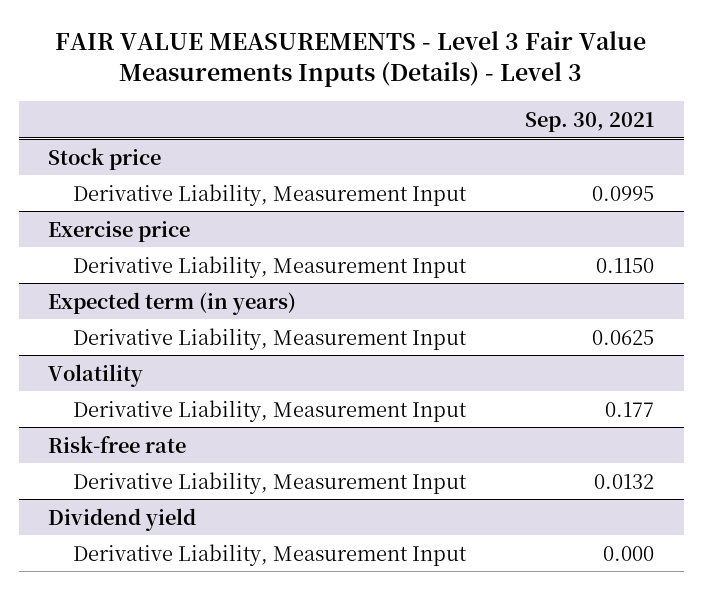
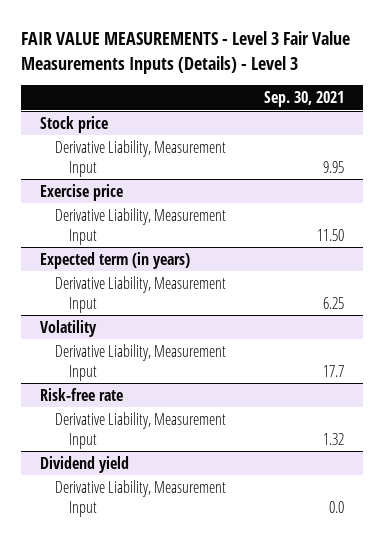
[592,185,655,201] 0.0995 -> [322,160,344,173] 9.95
[596,257,655,273] 0.1150 -> [316,228,344,241] 11.50
[592,329,655,345] 0.0625 -> [322,296,344,309] 6.25
[605,401,655,417] 0.177 -> [322,364,344,377] 17.7
[594,473,655,489] 0.0132 -> [322,432,344,445] 1.32
[603,545,655,561] 0.000 -> [328,500,344,513] 0.0

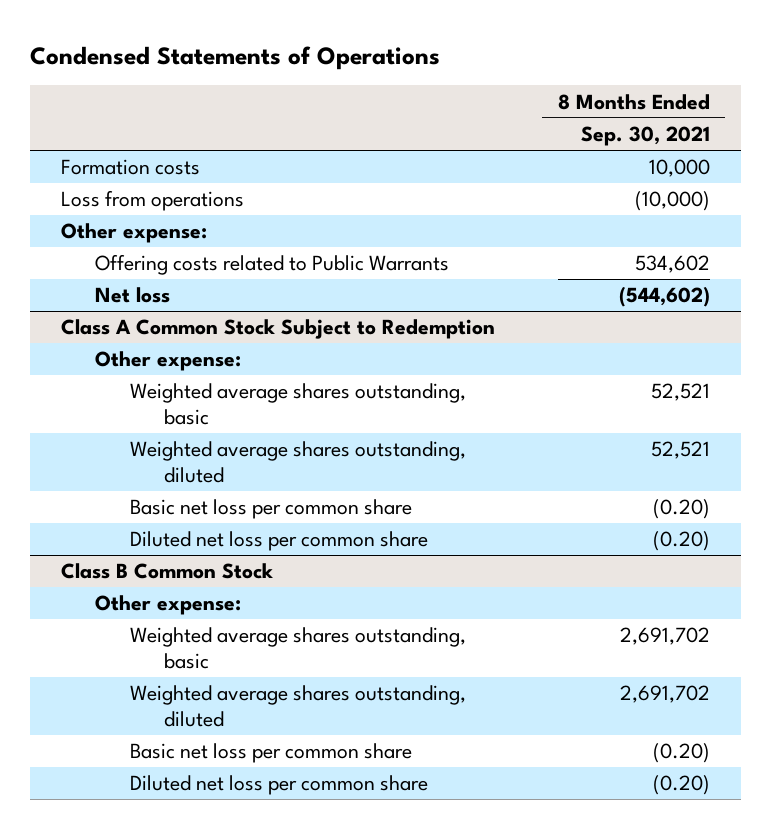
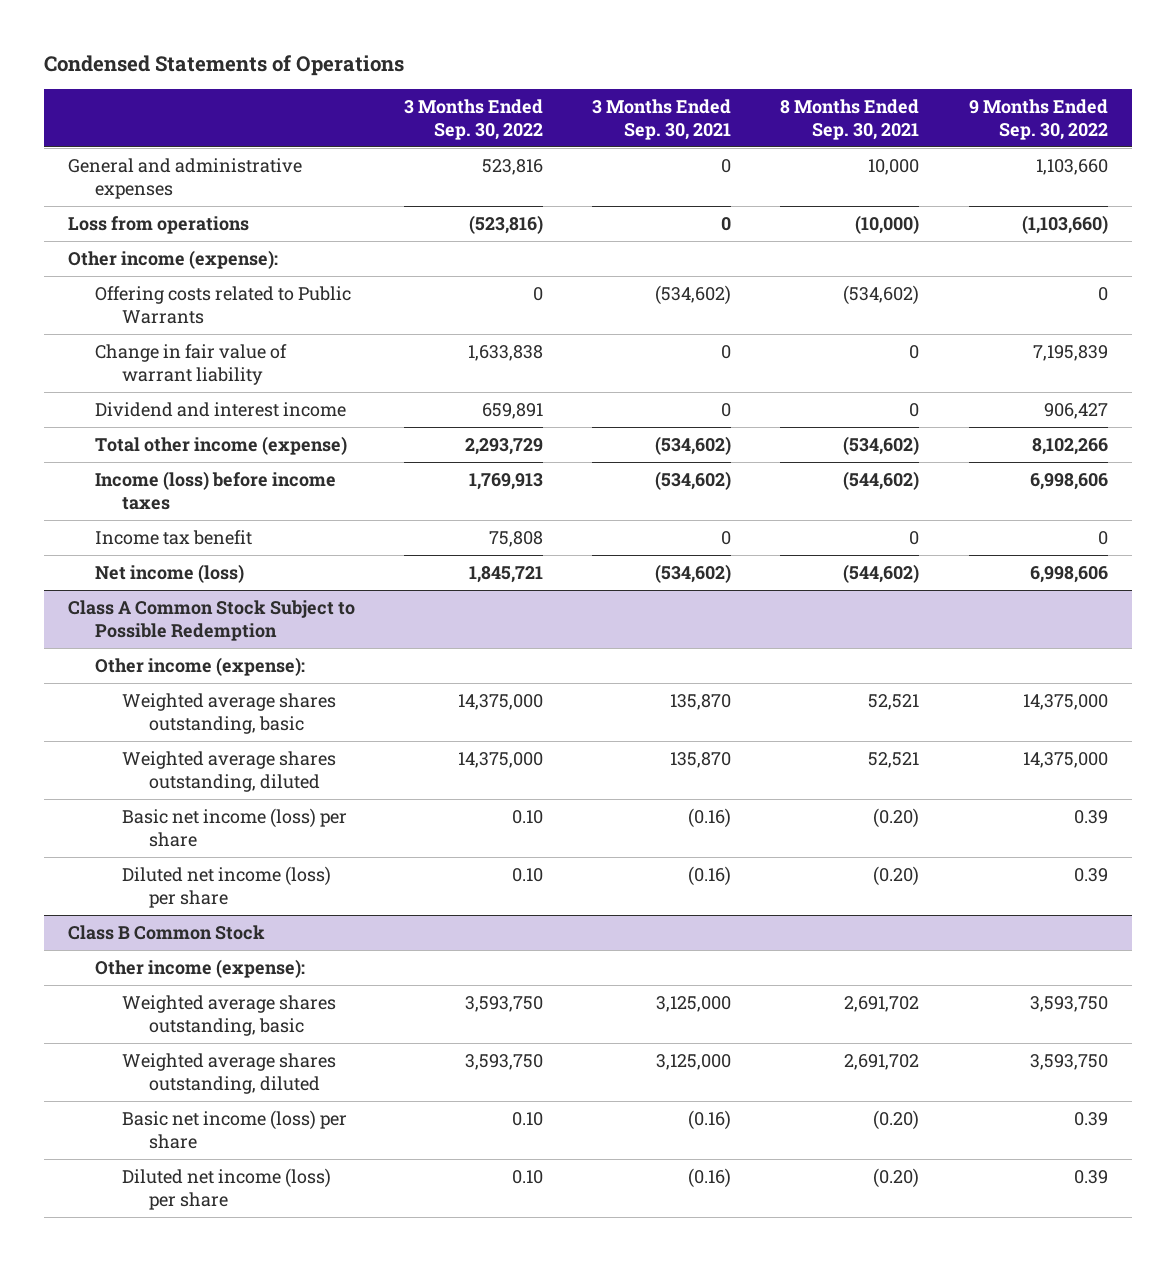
none -> [404,99,544,140] 3 Months Ended Sep. 30, 2022
none -> [592,99,732,140] 3 Months Ended Sep. 30, 2021
none -> [968,99,1108,140] 9 Months Ended Sep. 30, 2022
[61,159,201,176] Formation costs -> none
none -> [68,158,303,199] General and administrative expenses
[61,223,208,244] Other expense: -> [68,250,279,270] Other income (expense):
[634,255,710,274] 534,602 -> [843,285,920,306] (534,602)
none -> [95,344,288,385] Change in fair value of warrant liability
none -> [95,402,347,418] Dividend and interest income
none -> [95,436,348,456] Total other income (expense)
none -> [95,471,337,510] Income (loss) before income taxes
none -> [95,530,253,546] Income tax benefit
[95,287,171,304] Net loss -> [95,564,245,584] Net income (loss)
[61,319,496,340] Class A Common Stock Subject to Redemption -> [68,600,356,641] Class A Common Stock Subject to Possible Redemption
[95,351,242,372] Other expense: -> [95,657,306,677] Other income (expense):
[129,499,412,520] Basic net loss per common share -> [122,808,348,847] Basic net income (loss) per share
[129,531,428,552] Diluted net loss per common share -> [122,866,332,908] Diluted net income (loss) per share
[95,595,242,616] Other expense: -> [95,959,306,979] Other income (expense):
[129,743,412,764] Basic net loss per common share -> [122,1110,348,1149] Basic net income (loss) per share
[129,775,428,796] Diluted net loss per common share -> [122,1168,332,1210] Diluted net income (loss) per share

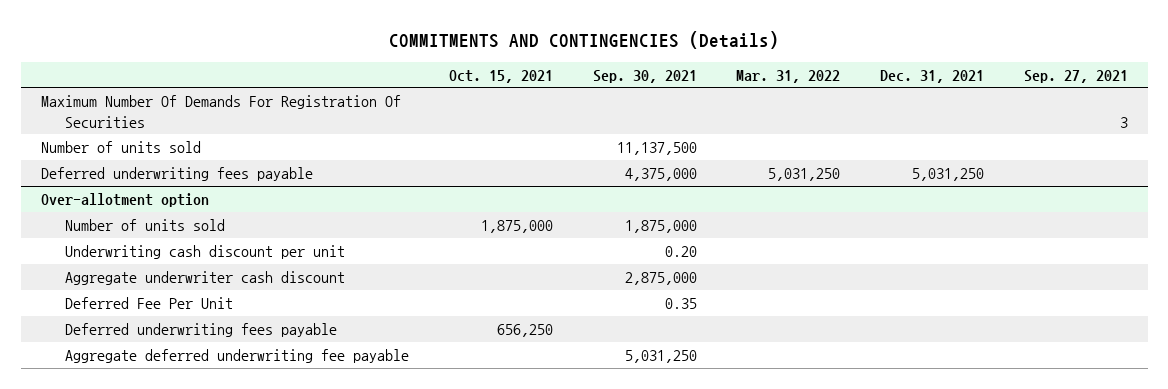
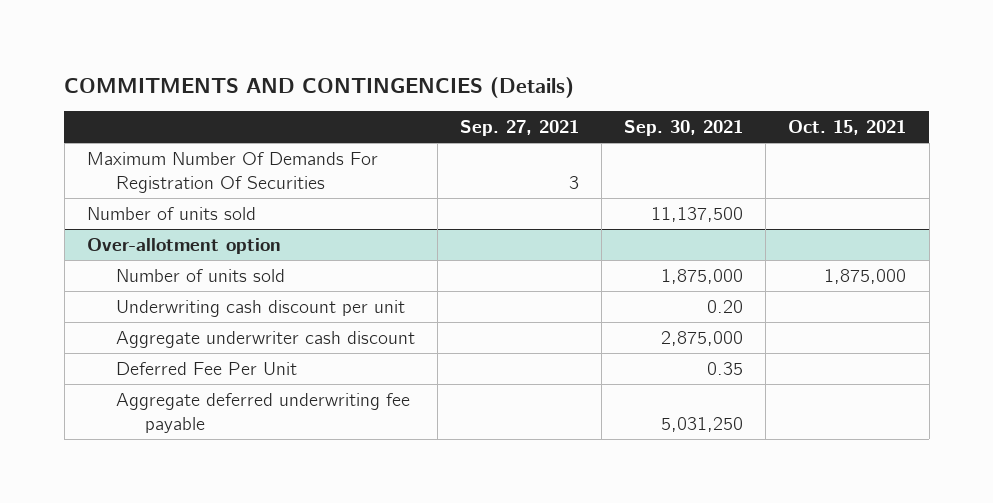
[736,69,841,83] Mar. 31, 2022 -> none
[880,69,985,83] Dec. 31, 2021 -> none
[40,166,313,181] Deferred underwriting fees payable -> none
[65,322,338,337] Deferred underwriting fees payable -> none

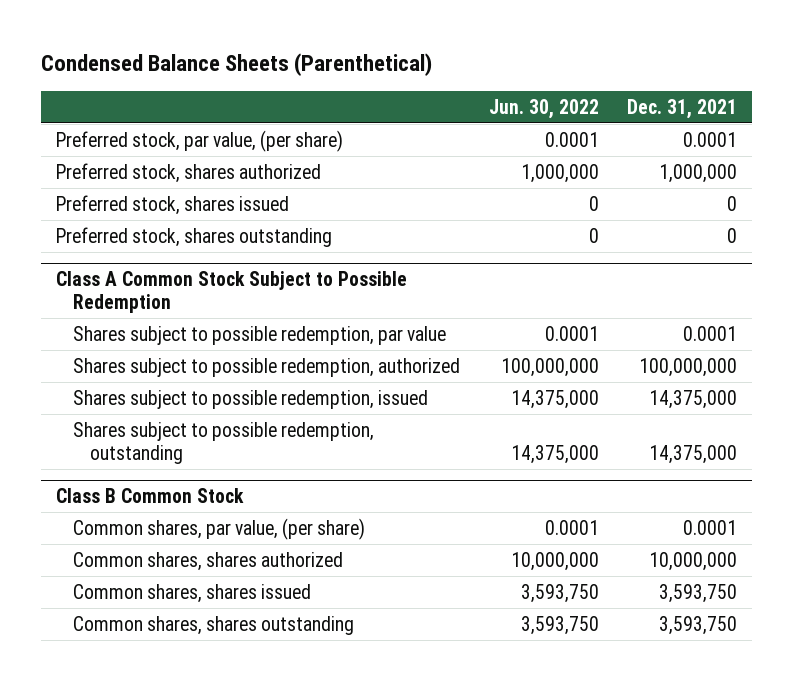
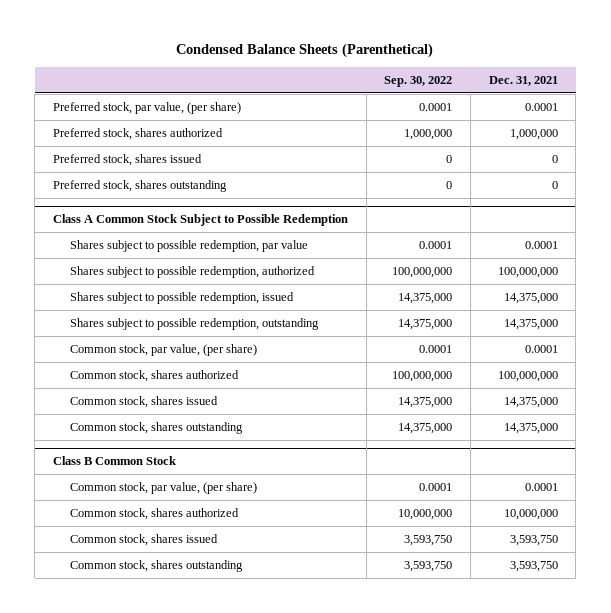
[488,98,599,119] Jun. 30, 2022 -> none
none -> [384,76,453,88] Sep. 30, 2022
none -> [70,344,258,357] Common stock, par value, (per share)
none -> [70,370,240,383] Common stock, shares authorized
none -> [70,396,219,409] Common stock, shares issued
none -> [70,422,244,435] Common stock, shares outstanding
[72,517,365,540] Common shares, par value, (per share) -> [70,482,258,495] Common stock, par value, (per share)
[72,551,343,571] Common shares, shares authorized -> [70,508,240,521] Common stock, shares authorized
[72,583,311,603] Common shares, shares issued -> [70,534,219,547] Common stock, shares issued
[72,615,354,635] Common shares, shares outstanding -> [70,560,244,573] Common stock, shares outstanding

